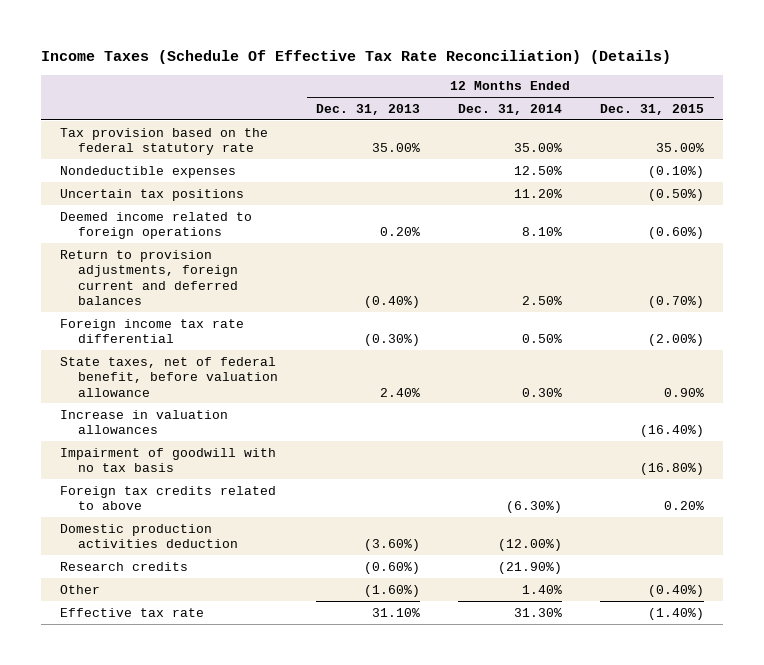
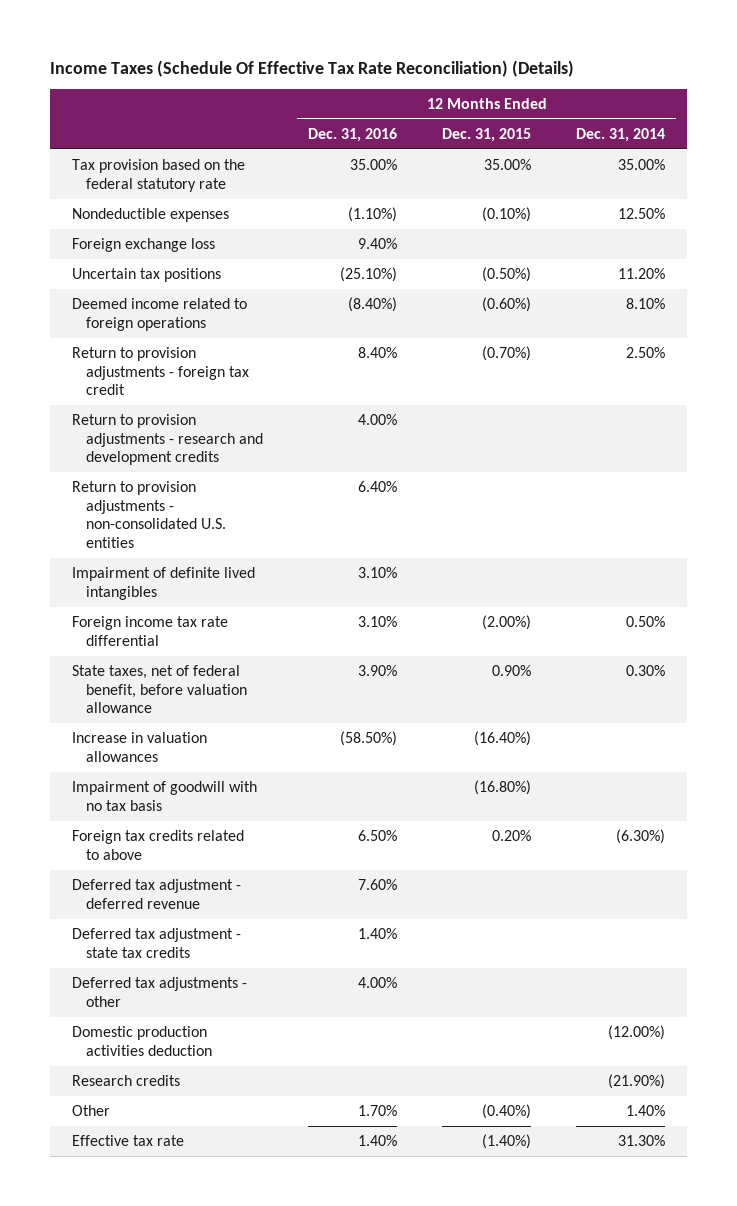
[316,103,421,115] Dec. 31, 2013 -> none
none -> [308,127,398,142] Dec. 31, 2016
none -> [72,238,216,253] Foreign exchange loss
[59,249,239,306] Return to provision adjustments, foreign current and deferred balances -> [72,347,250,396] Return to provision adjustments - foreign tax credit
none -> [72,414,264,466] Return to provision adjustments - research and development credits
none -> [72,481,227,548] Return to provision adjustments - non-consolidated U.S. entities
none -> [72,567,256,600] Impairment of definite lived intangibles
none -> [72,879,242,909] Deferred tax adjustment - deferred revenue
none -> [72,928,242,958] Deferred tax adjustment - state tax credits
none -> [72,977,248,1007] Deferred tax adjustments - other

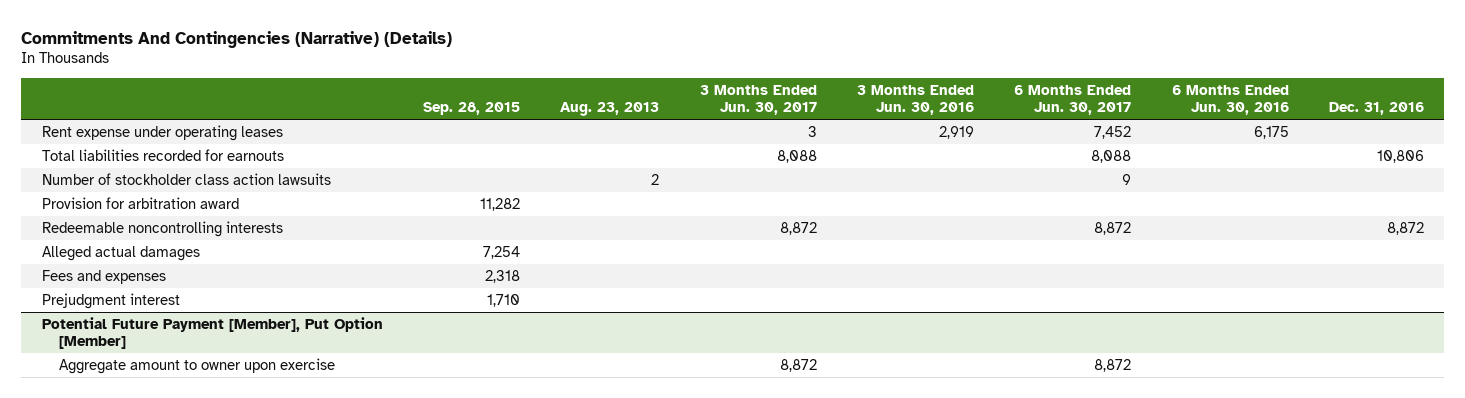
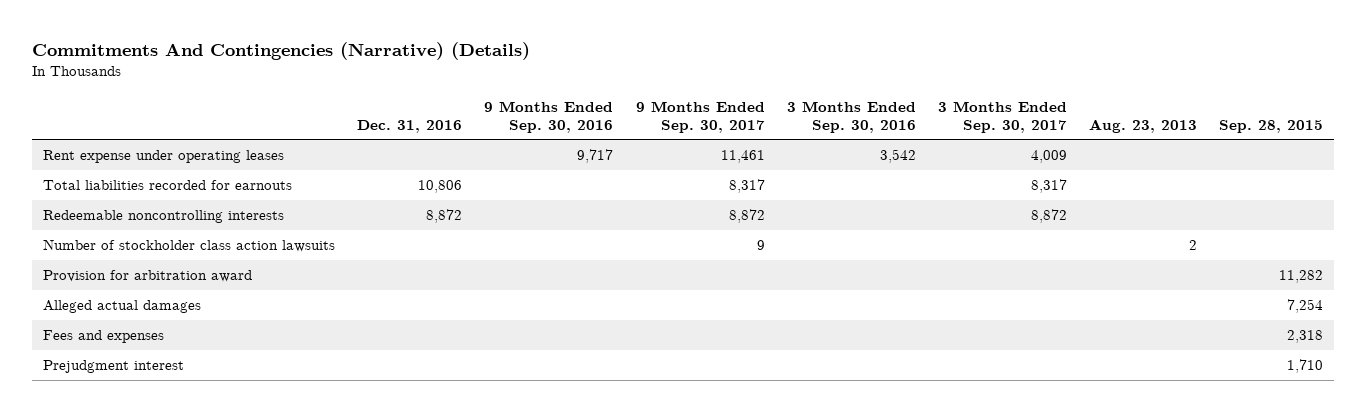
[699,84,817,116] 3 Months Ended Jun. 30, 2017 -> none
[856,84,974,116] 3 Months Ended Jun. 30, 2016 -> none
[1014,84,1132,116] 6 Months Ended Jun. 30, 2017 -> none
[1171,84,1289,116] 6 Months Ended Jun. 30, 2016 -> none
none -> [484,100,614,133] 9 Months Ended Sep. 30, 2016
none -> [635,100,765,133] 9 Months Ended Sep. 30, 2017
none -> [786,100,916,133] 3 Months Ended Sep. 30, 2016
none -> [937,100,1067,133] 3 Months Ended Sep. 30, 2017
[41,221,283,238] Redeemable noncontrolling interests -> [43,210,285,224] Redeemable noncontrolling interests
[41,317,383,350] Potential Future Payment [Member], Put Option [Member] -> none
[59,358,336,375] Aggregate amount to owner upon exercise -> none

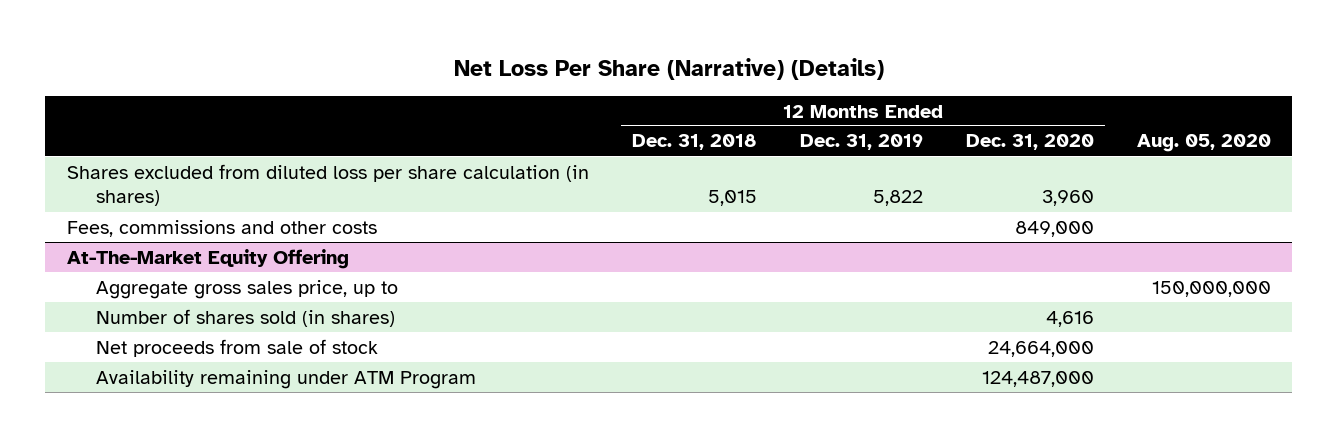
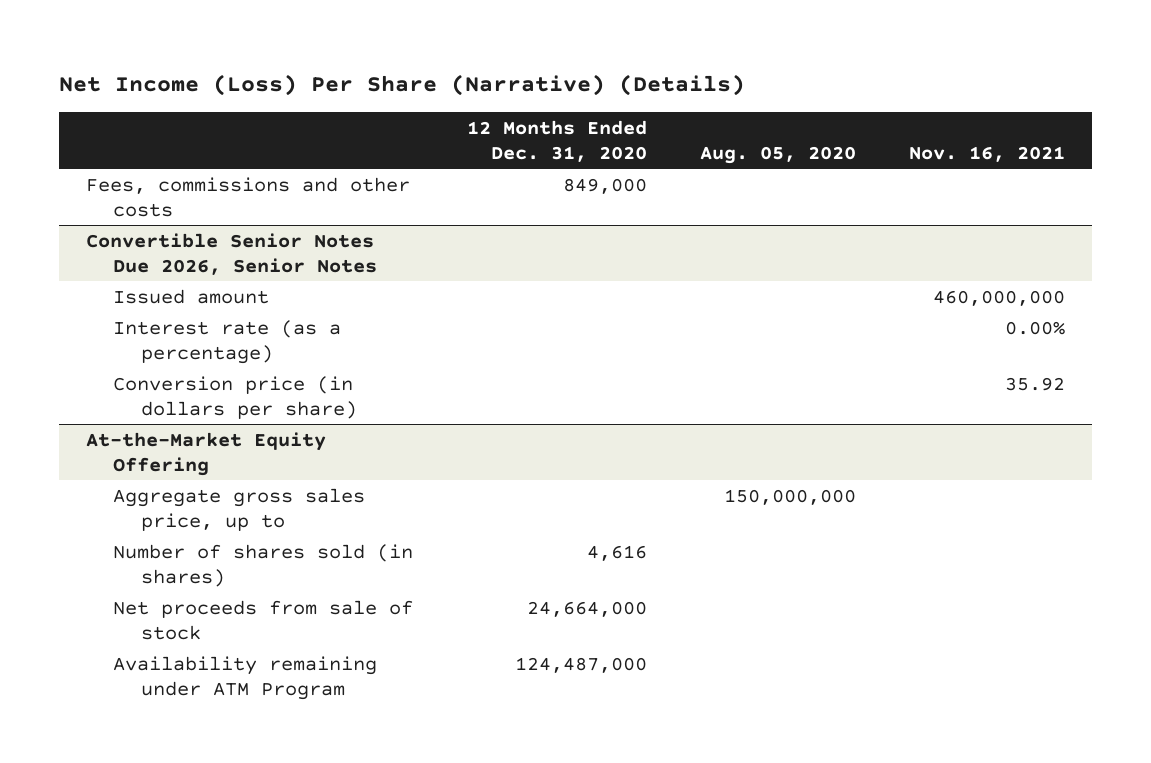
[453,58,884,81] Net Loss Per Share (Narrative) (Details) -> [59,74,746,97] Net Income (Loss) Per Share (Narrative) (Details)
[631,134,757,151] Dec. 31, 2018 -> none
[799,134,923,151] Dec. 31, 2019 -> none
none -> [909,145,1066,162] Nov. 16, 2021
[66,163,589,207] Shares excluded from diluted loss per share calculation (in shares) -> none
none -> [85,232,378,275] Convertible Senior Notes Due 2026, Senior Notes
none -> [113,288,270,304] Issued amount
none -> [113,319,342,364] Interest rate (as a percentage)
none -> [113,375,358,419] Conversion price (in dollars per share)
[66,248,349,269] At-The-Market Equity Offering -> [85,431,326,476] At-the-Market Equity Offering

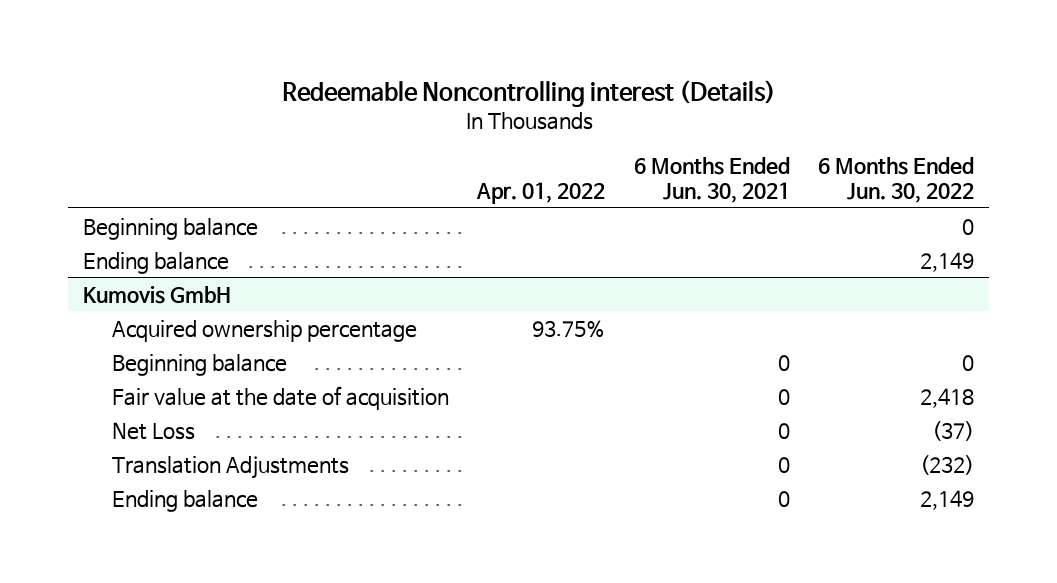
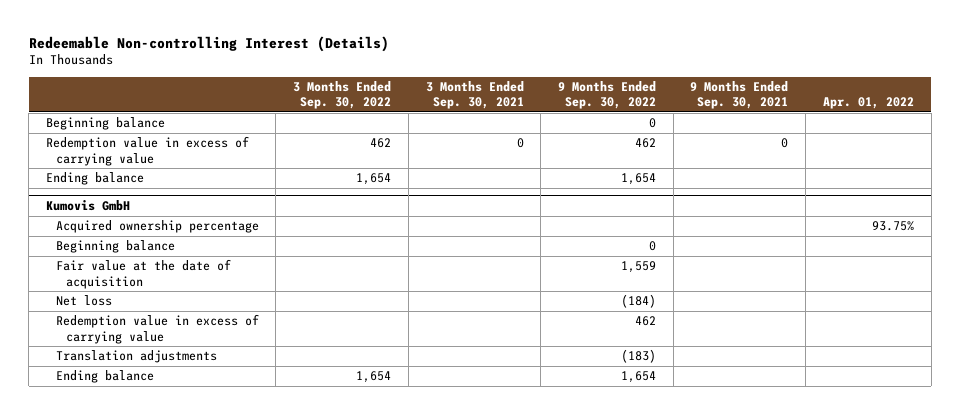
[281,80,776,108] Redeemable Noncontrolling interest (Details) -> [28,35,389,52] Redeemable Non-controlling Interest (Details)
[633,157,790,203] 6 Months Ended Jun. 30, 2021 -> none
[818,157,975,203] 6 Months Ended Jun. 30, 2022 -> none
none -> [293,80,392,110] 3 Months Ended Sep. 30, 2022
none -> [425,80,524,110] 3 Months Ended Sep. 30, 2021
none -> [557,80,656,110] 9 Months Ended Sep. 30, 2022
none -> [690,80,789,110] 9 Months Ended Sep. 30, 2021
none -> [45,136,249,166] Redemption value in excess of carrying value
[111,421,195,440] Net Loss -> [55,295,112,307] Net loss
none -> [55,314,259,344] Redemption value in excess of carrying value
[111,455,349,479] Translation Adjustments -> [55,350,217,364] Translation adjustments

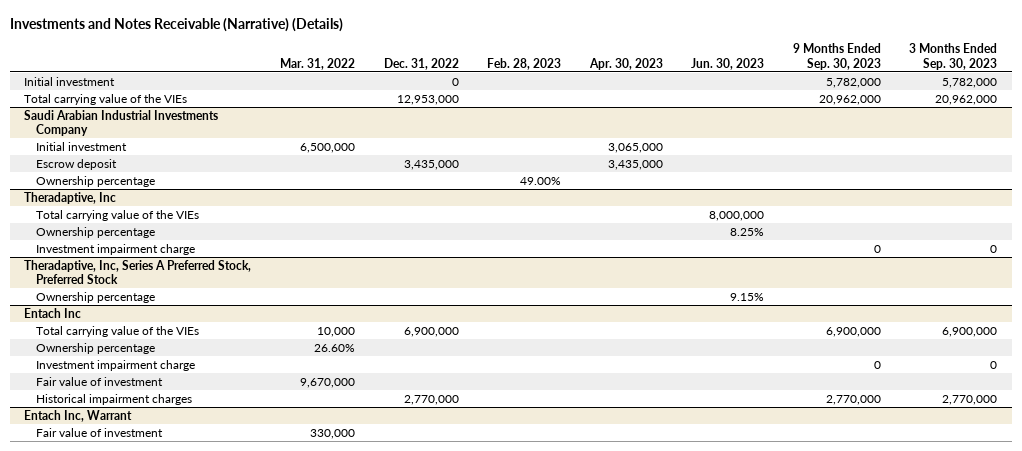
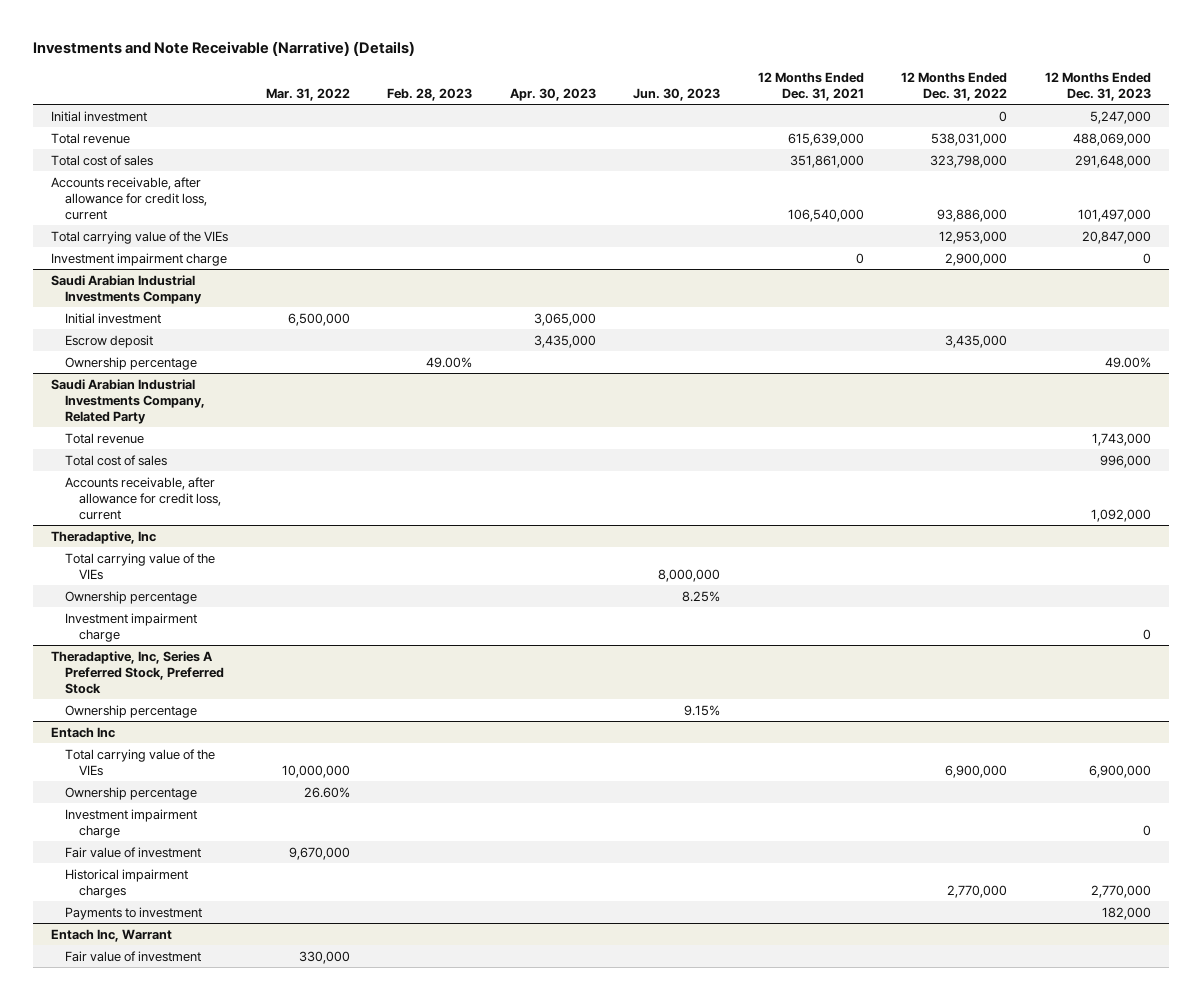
[10,17,344,32] Investments and Notes Receivable (Narrative) (Details) -> [32,41,415,57] Investments and Note Receivable (Narrative) (Details)
[383,57,459,70] Dec. 31, 2022 -> none
[792,43,881,70] 9 Months Ended Sep. 30, 2023 -> none
[909,43,998,70] 3 Months Ended Sep. 30, 2023 -> none
none -> [757,71,864,102] 12 Months Ended Dec. 31, 2021
none -> [901,71,1008,102] 12 Months Ended Dec. 31, 2022
none -> [1044,71,1151,102] 12 Months Ended Dec. 31, 2023
none -> [51,132,131,144] Total revenue
none -> [51,154,154,166] Total cost of sales
none -> [51,176,208,221] Accounts receivable, after allowance for credit loss, current
none -> [51,252,228,266] Investment impairment charge
none -> [51,378,206,425] Saudi Arabian Industrial Investments Company, Related Party
none -> [65,432,145,444] Total revenue
none -> [65,454,168,466] Total cost of sales
none -> [65,476,222,521] Accounts receivable, after allowance for credit loss, current
[316,326,355,337] 10,000 -> [281,764,350,778] 10,000,000
none -> [65,906,203,920] Payments to investment

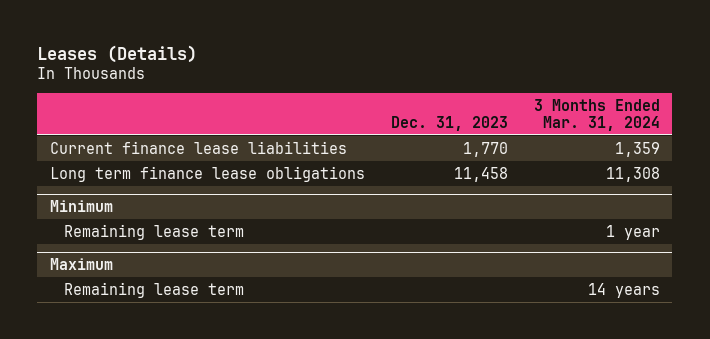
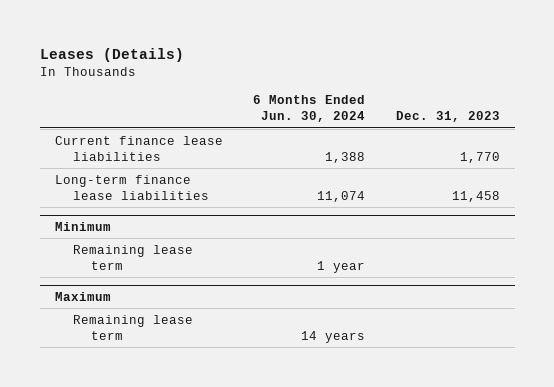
[533,98,660,131] 3 Months Ended Mar. 31, 2024 -> none
none -> [253,95,366,123] 6 Months Ended Jun. 30, 2024
[50,165,366,182] Long term finance lease obligations -> [54,174,210,200] Long-term finance lease liabilities

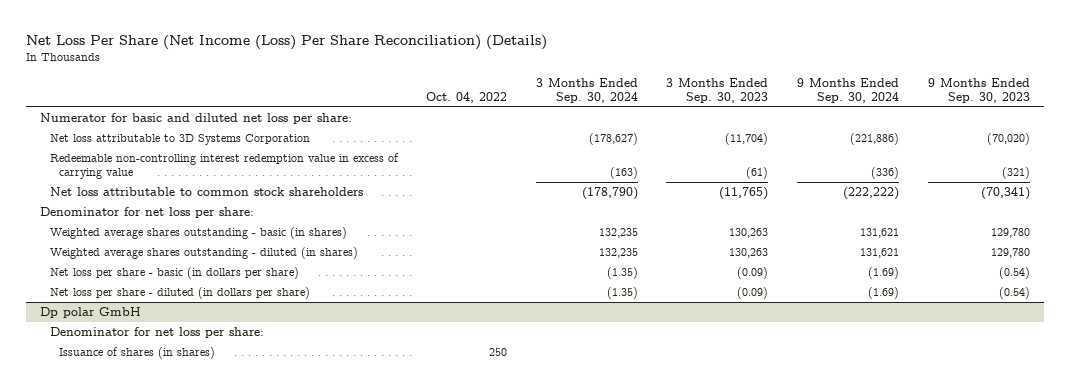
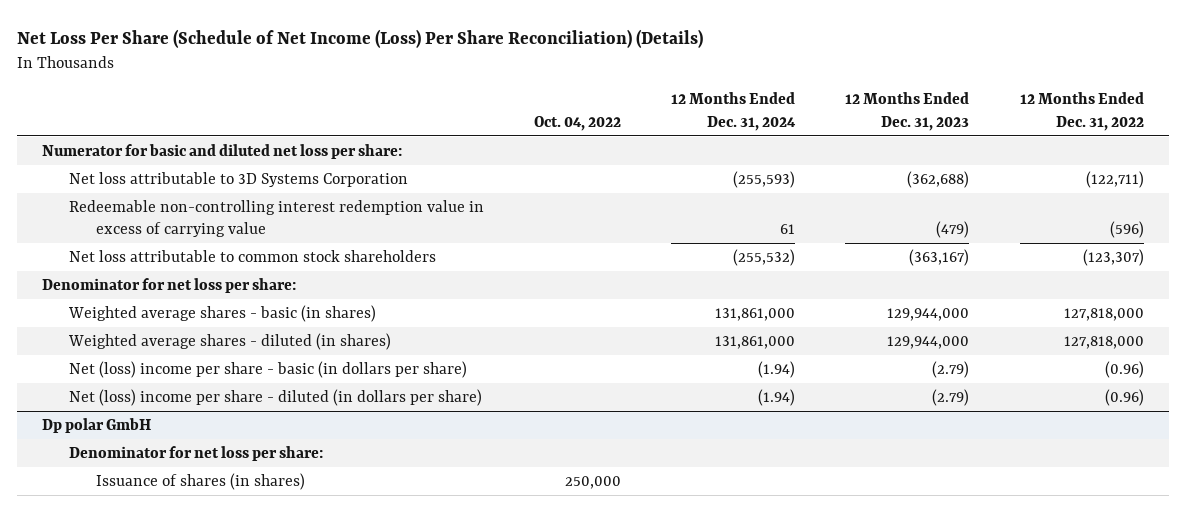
[26,34,548,50] Net Loss Per Share (Net Income (Loss) Per Share Reconciliation) (Details) -> [17,29,704,49] Net Loss Per Share (Schedule of Net Income (Loss) Per Share Reconciliation) (Details)
[535,78,638,104] 3 Months Ended Sep. 30, 2024 -> none
[666,78,769,104] 3 Months Ended Sep. 30, 2023 -> none
[797,78,900,104] 9 Months Ended Sep. 30, 2024 -> none
[927,78,1030,104] 9 Months Ended Sep. 30, 2023 -> none
none -> [671,92,797,131] 12 Months Ended Dec. 31, 2024
none -> [845,92,970,131] 12 Months Ended Dec. 31, 2023
none -> [1019,92,1144,131] 12 Months Ended Dec. 31, 2022
[49,227,347,240] Weighted average shares outstanding - basic (in shares) -> [68,304,377,322] Weighted average shares - basic (in shares)
[49,247,358,260] Weighted average shares outstanding - diluted (in shares) -> [68,332,392,350] Weighted average shares - diluted (in shares)
[49,267,299,280] Net loss per share - basic (in dollars per share) -> [69,360,468,378] Net (loss) income per share - basic (in dollars per share)
[49,287,310,300] Net loss per share - diluted (in dollars per share) -> [69,388,483,406] Net (loss) income per share - diluted (in dollars per share)
[489,348,508,357] 250 -> [565,475,622,489] 250,000

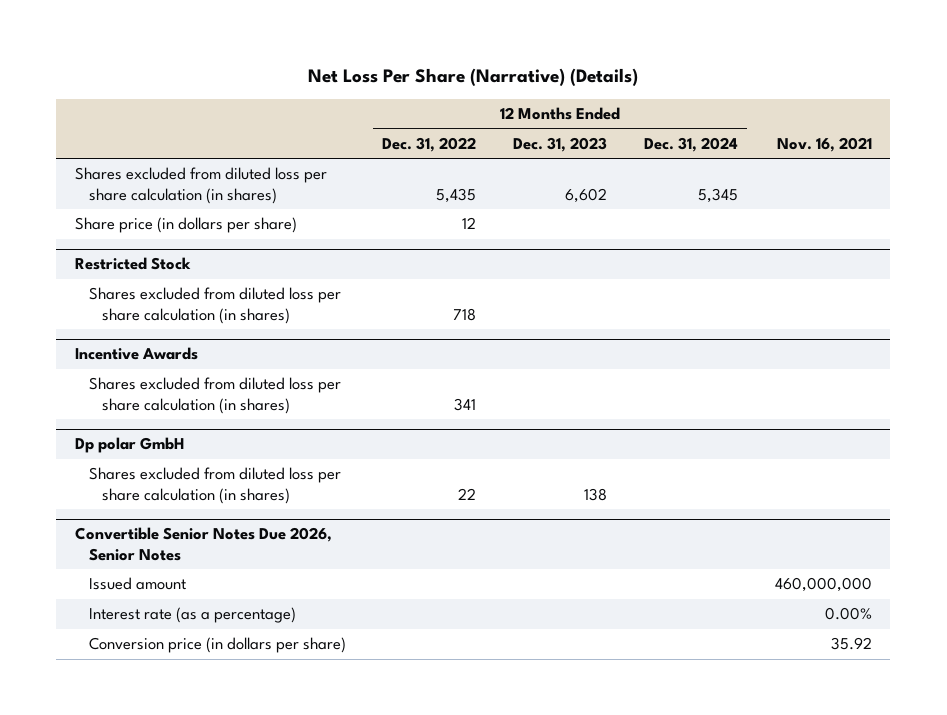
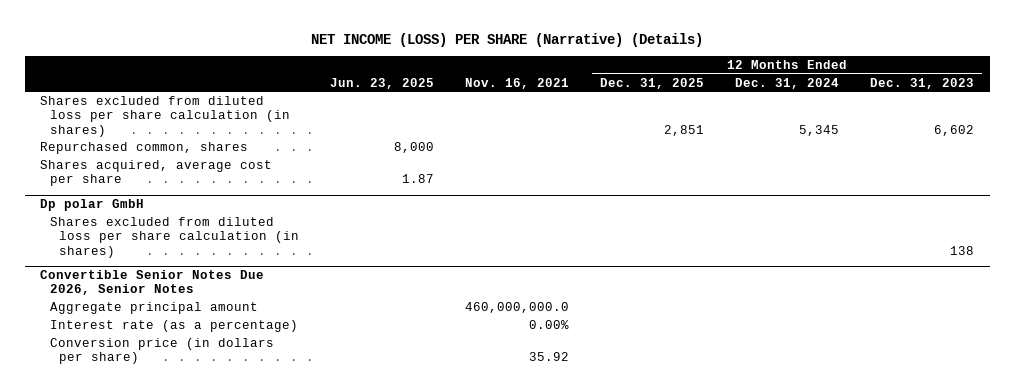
[308,68,639,87] Net Loss Per Share (Narrative) (Details) -> [311,32,704,47] NET INCOME (LOSS) PER SHARE (Narrative) (Details)
[382,136,477,152] Dec. 31, 2022 -> none
none -> [329,77,434,89] Jun. 23, 2025
none -> [600,77,705,89] Dec. 31, 2025
[74,217,297,234] Share price (in dollars per share) -> none
[74,257,191,271] Restricted Stock -> none
[88,287,341,324] Shares excluded from diluted loss per share calculation (in shares) -> none
[74,347,198,361] Incentive Awards -> none
[88,377,341,414] Shares excluded from diluted loss per share calculation (in shares) -> none
none -> [40,141,249,154] Repurchased common, shares
none -> [40,159,273,187] Shares acquired, average cost per share
[88,577,186,591] Issued amount -> [49,301,258,314] Aggregate principal amount
[774,577,872,593] 460,000,000 -> [465,301,570,313] 460,000,000.0

